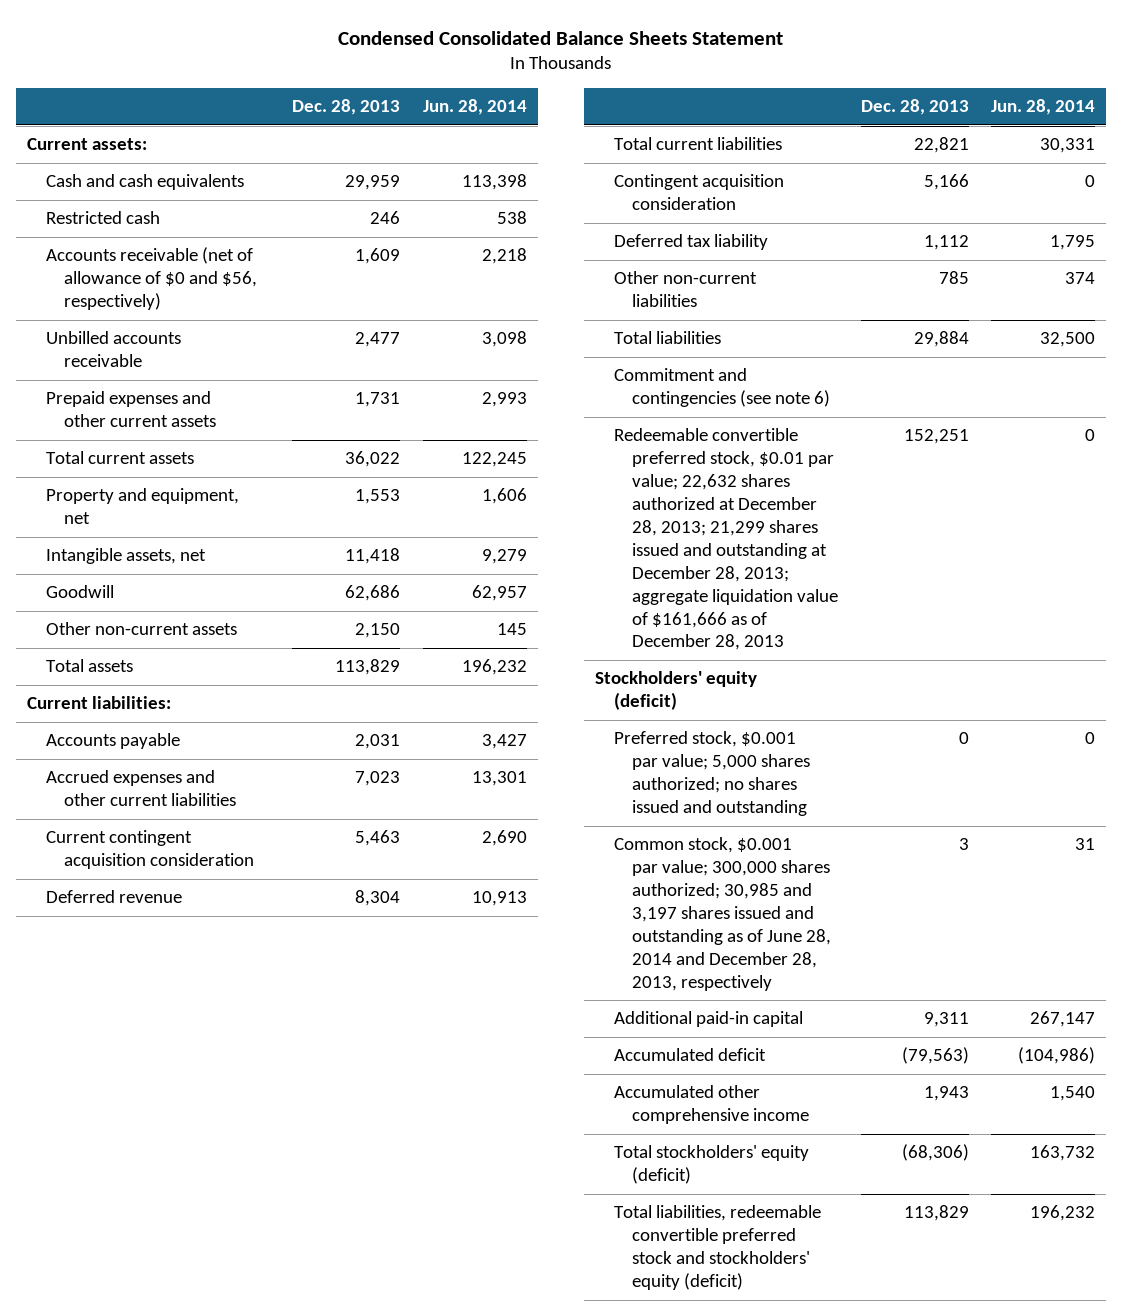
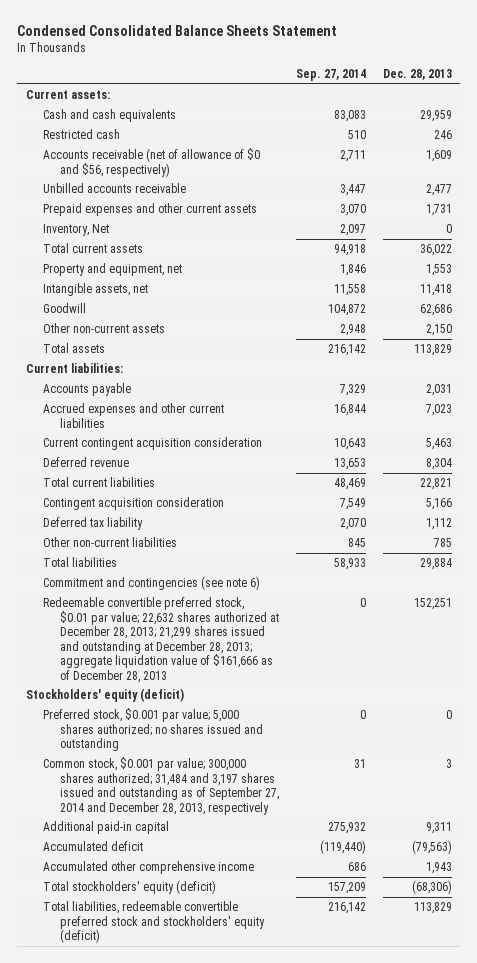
[422,99,527,116] Jun. 28, 2014 -> none
none -> [295,69,366,82] Sep. 27, 2014
none -> [42,224,109,237] Inventory, Net
[613,837,832,991] Common stock, $0.001 par value; 300,000 shares authorized; 30,985 and 3,197 shares issued and outstanding as of June 28, 2014 and December 28, 2013, respectively -> [42,757,280,815] Common stock, $0.001 par value; 300,000 shares authorized; 31,484 and 3,197 shares issued and outstanding as of September 27, 2014 and December 28, 2013, respectively

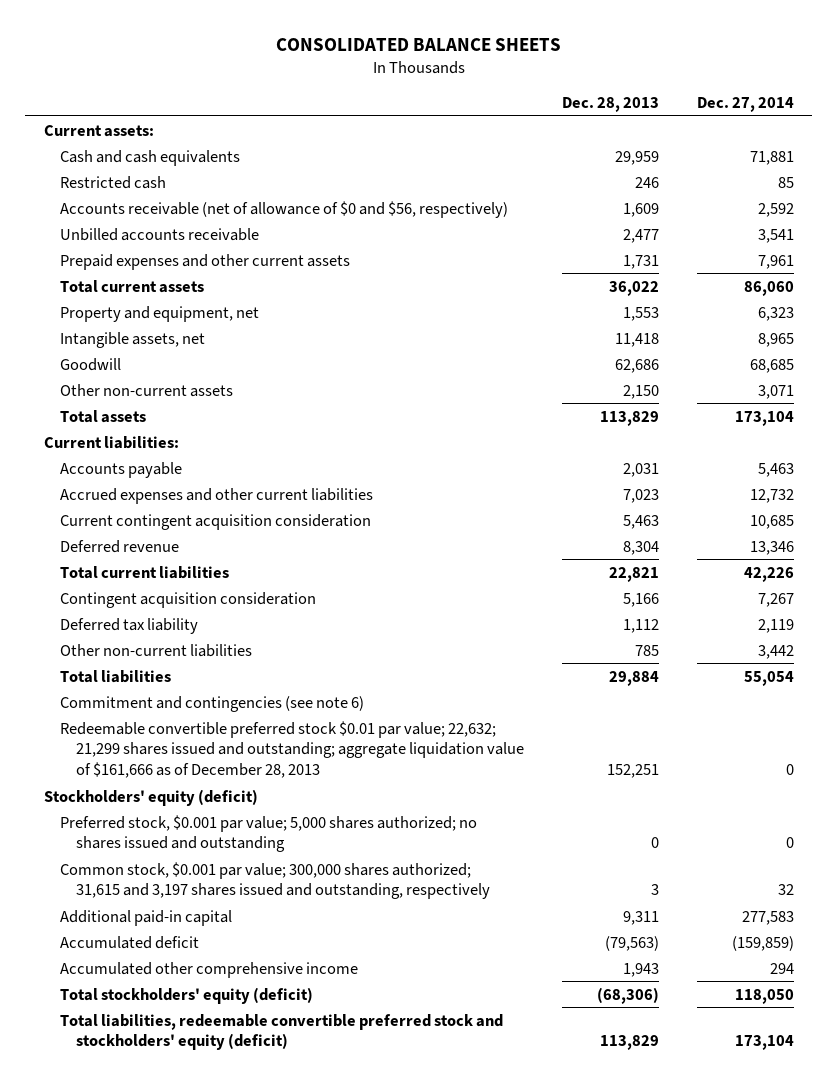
[17,24,338,36] Condensed Consolidated Balance Sheets Statement -> [275,37,561,51] CONSOLIDATED BALANCE SHEETS
[295,69,366,82] Sep. 27, 2014 -> none
none -> [696,96,794,112] Dec. 27, 2014
[42,224,109,237] Inventory, Net -> none
[42,597,280,683] Redeemable convertible preferred stock, $0.01 par value; 22,632 shares authorized at December 28, 2013; 21,299 shares issued and outstanding at December 28, 2013; aggregate liquidation value of $161,666 as of December 28, 2013 -> [60,720,524,778] Redeemable convertible preferred stock $0.01 par value; 22,632; 21,299 shares issued and outstanding; aggregate liquidation value of $161,666 as of December 28, 2013
[42,757,280,815] Common stock, $0.001 par value; 300,000 shares authorized; 31,484 and 3,197 shares issued and outstanding as of September 27, 2014 and December 28, 2013, respectively -> [60,861,490,900] Common stock, $0.001 par value; 300,000 shares authorized; 31,615 and 3,197 shares issued and outstanding, respectively

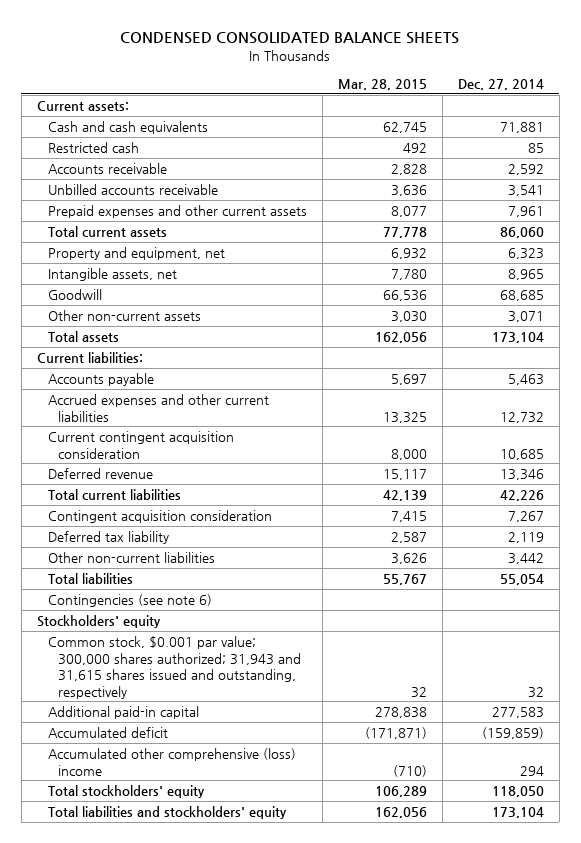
[275,37,561,51] CONSOLIDATED BALANCE SHEETS -> [120,31,460,44] CONDENSED CONSOLIDATED BALANCE SHEETS
[561,96,659,112] Dec. 28, 2013 -> none
none -> [337,78,427,90] Mar. 28, 2015
[60,200,509,218] Accounts receivable (net of allowance of $0 and $56, respectively) -> [47,163,167,175] Accounts receivable
[60,720,524,778] Redeemable convertible preferred stock $0.01 par value; 22,632; 21,299 shares issued and outstanding; aggregate liquidation value of $161,666 as of December 28, 2013 -> none
[60,814,478,853] Preferred stock, $0.001 par value; 5,000 shares authorized; no shares issued and outstanding -> none
[60,695,365,712] Commitment and contingencies (see note 6) -> [47,594,212,608] Contingencies (see note 6)
[44,788,259,806] Stockholders' equity (deficit) -> [36,615,161,629] Stockholders' equity
[60,861,490,900] Common stock, $0.001 par value; 300,000 shares authorized; 31,615 and 3,197 shares issued and outstanding, respectively -> [47,636,302,699] Common stock, $0.001 par value; 300,000 shares authorized; 31,943 and 31,615 shares issued and outstanding, respectively
[60,961,359,978] Accumulated other comprehensive income -> [47,748,296,776] Accumulated other comprehensive (loss) income
[60,986,314,1004] Total stockholders' equity (deficit) -> [47,785,205,799] Total stockholders' equity
[60,1013,504,1051] Total liabilities, redeemable convertible preferred stock and stockholders' equity (deficit) -> [47,806,287,820] Total liabilities and stockholders' equity

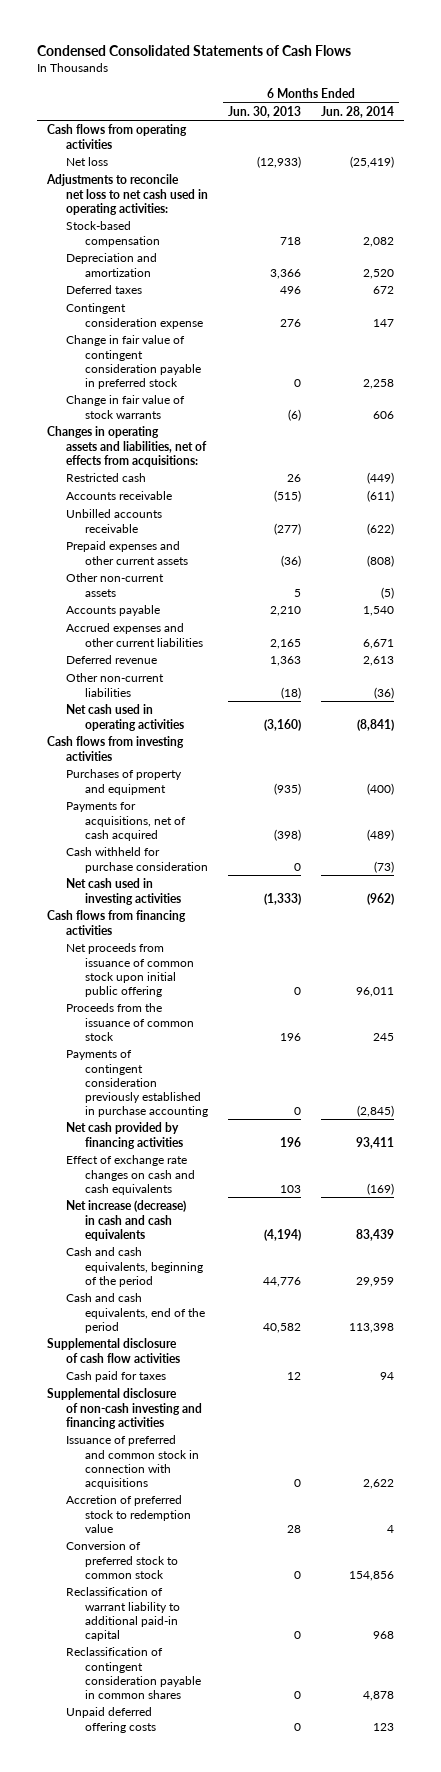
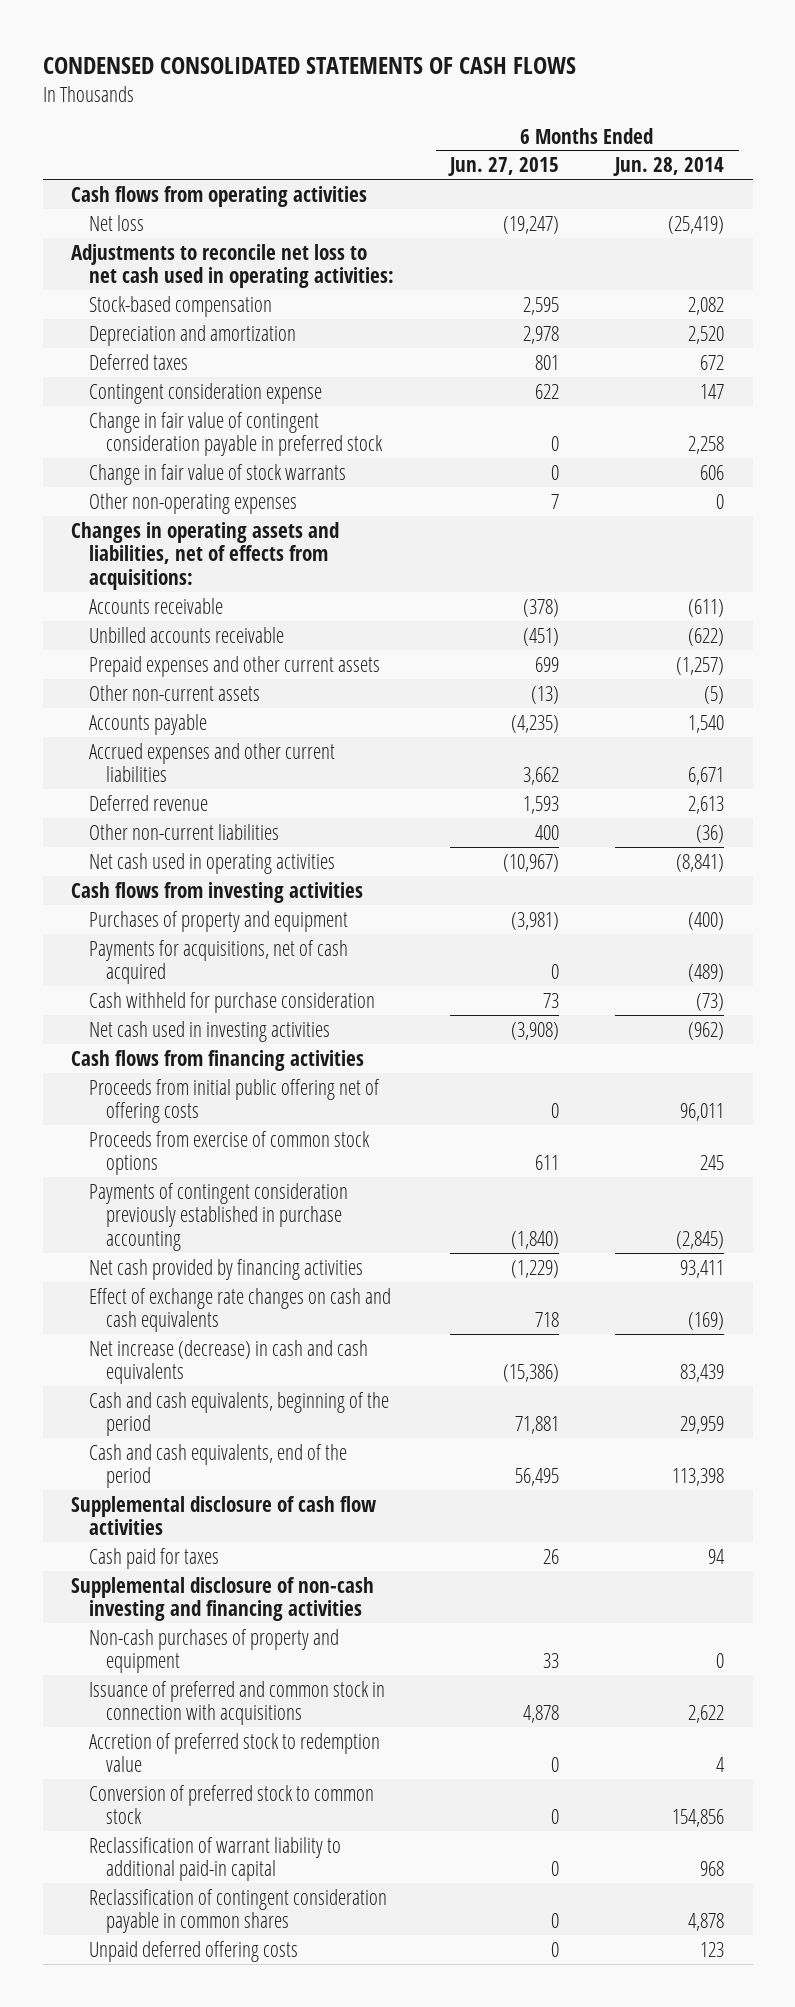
[36,44,351,56] Condensed Consolidated Statements of Cash Flows -> [42,57,576,75] CONDENSED CONSOLIDATED STATEMENTS OF CASH FLOWS
[228,105,302,118] Jun. 30, 2013 -> none
none -> [448,157,560,177] Jun. 27, 2015
none -> [88,492,297,514] Other non-operating expenses
[65,473,146,483] Restricted cash -> none
[367,554,395,567] (808) -> [676,656,725,675] (1,257)
[65,943,195,997] Net proceeds from issuance of common stock upon initial public offering -> [88,1078,380,1124] Proceeds from initial public offering net of offering costs
[65,1003,195,1041] Proceeds from the issuance of common stock -> [88,1130,370,1176] Proceeds from exercise of common stock options
none -> [88,1628,339,1674] Non-cash purchases of property and equipment

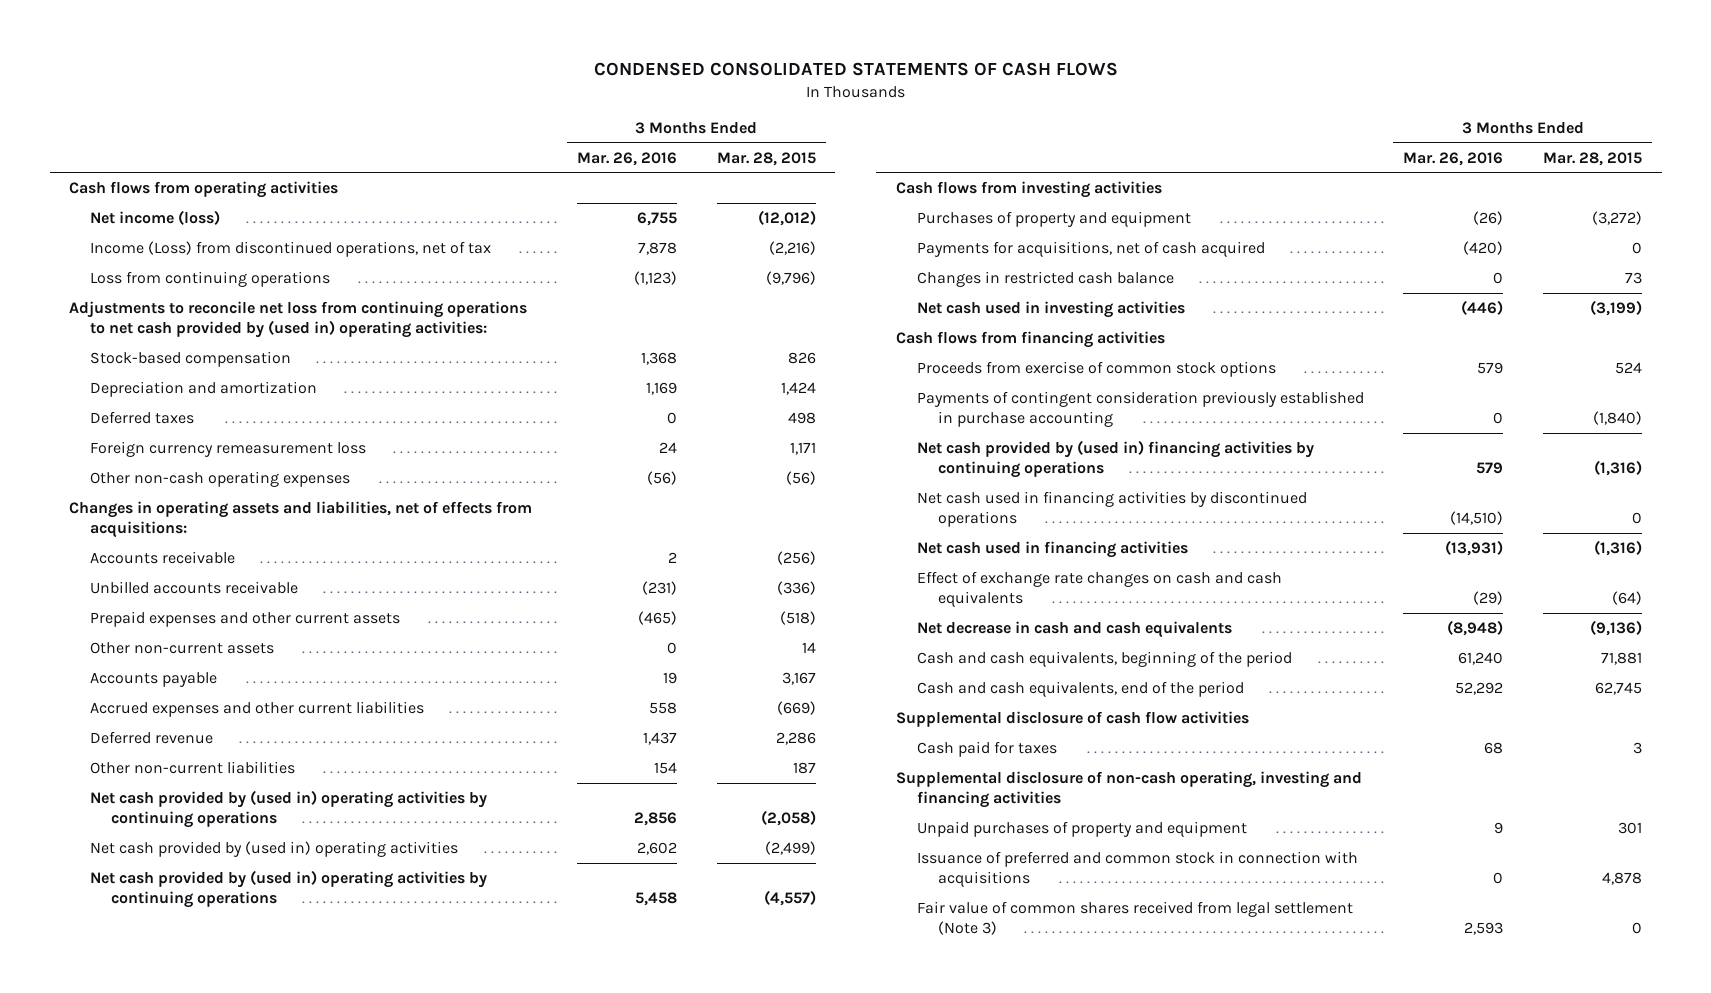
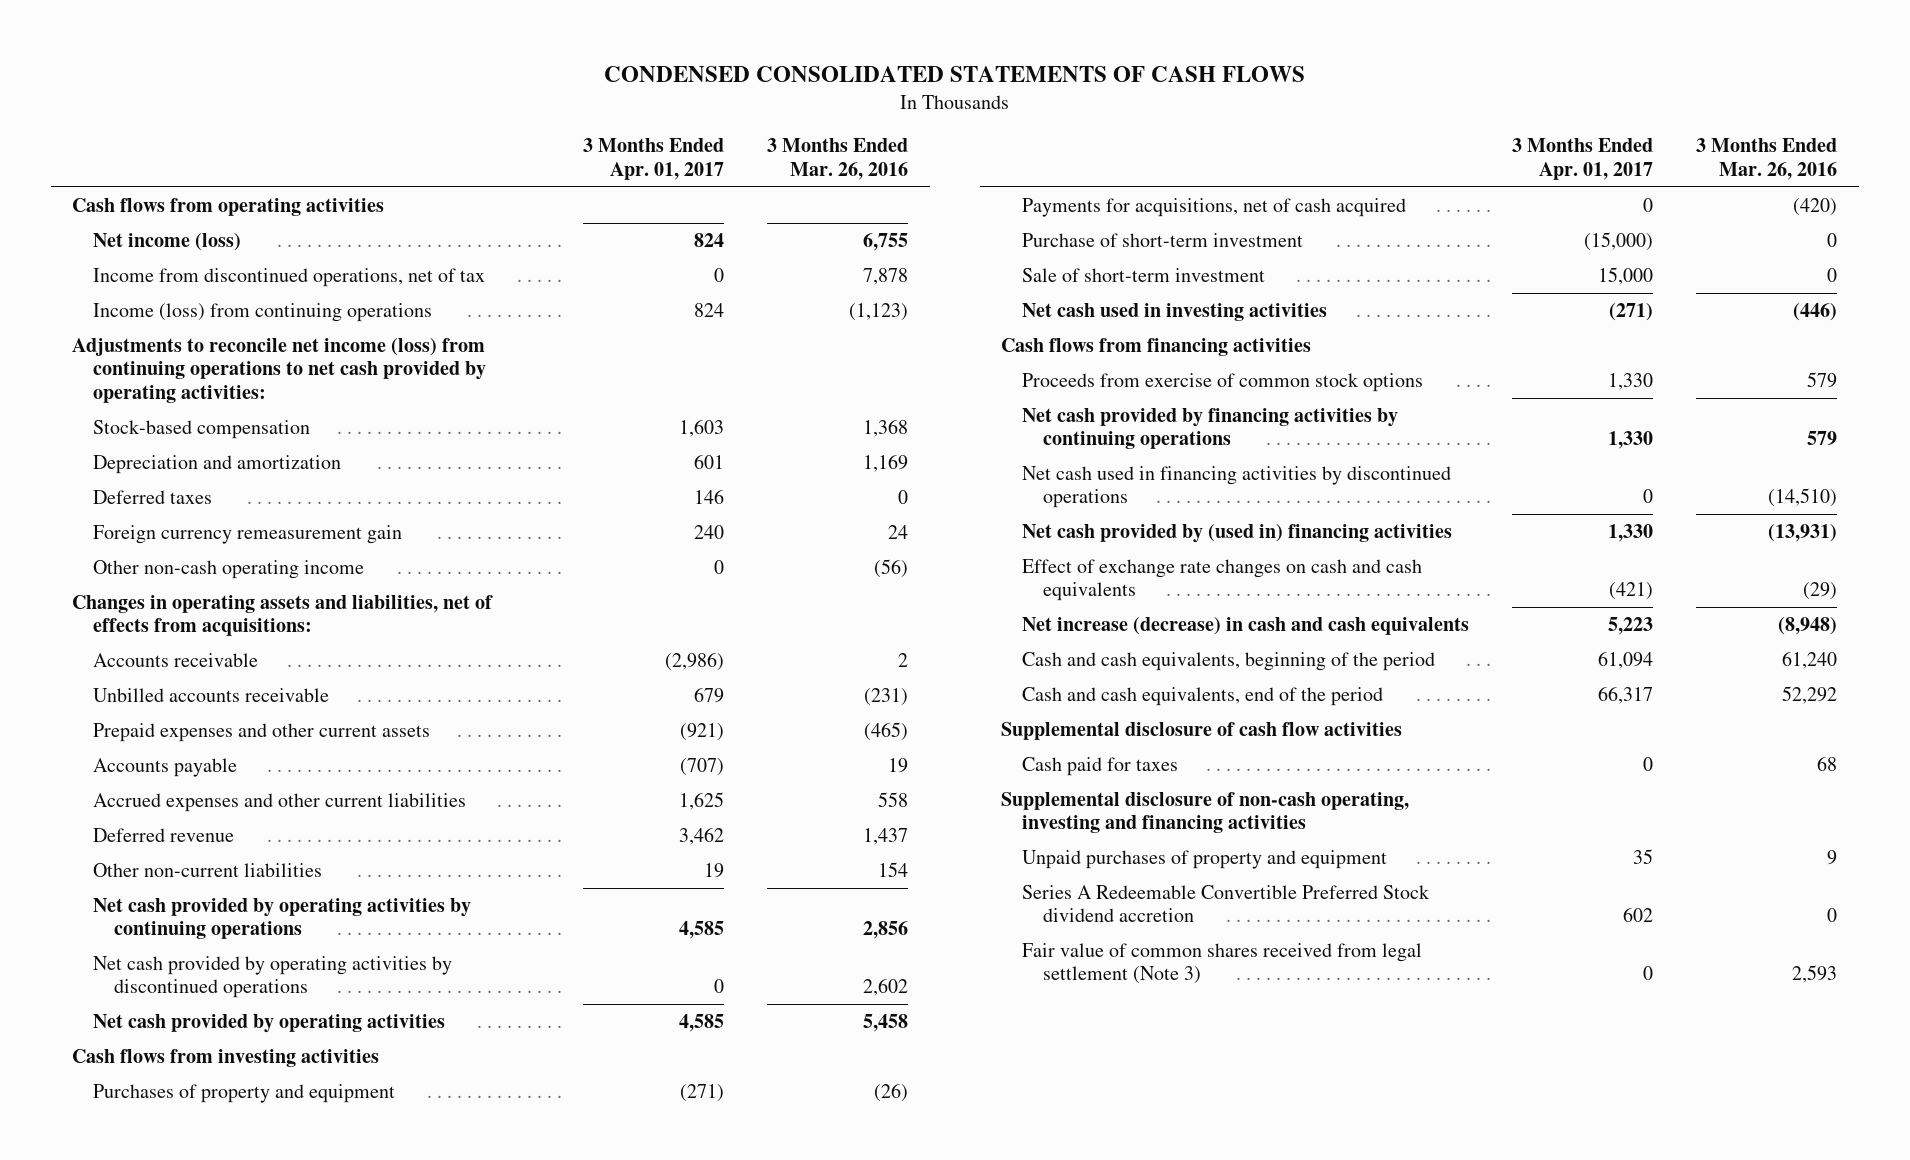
[716,151,816,166] Mar. 28, 2015 -> none
none -> [583,138,725,180] 3 Months Ended Apr. 01, 2017
[90,240,492,257] Income (Loss) from discontinued operations, net of tax -> [92,267,485,287] Income from discontinued operations, net of tax
[90,270,331,287] Loss from continuing operations -> [92,302,432,322] Income (loss) from continuing operations
[69,300,528,339] Adjustments to reconcile net loss from continuing operations to net cash provided by (used in) operating activities: -> [72,337,486,403] Adjustments to reconcile net income (loss) from continuing operations to net cash provided by operating activities:
[90,440,367,457] Foreign currency remeasurement loss -> [92,524,402,544] Foreign currency remeasurement gain
[90,470,351,487] Other non-cash operating expenses -> [92,559,364,579] Other non-cash operating income
[90,641,275,654] Other non-current assets -> none
[90,789,488,829] Net cash provided by (used in) operating activities by continuing operations -> [92,897,471,940] Net cash provided by operating activities by continuing operations
[90,840,459,857] Net cash provided by (used in) operating activities -> [92,955,452,999] Net cash provided by operating activities by discontinued operations
[90,869,488,909] Net cash provided by (used in) operating activities by continuing operations -> [92,1013,445,1033] Net cash provided by operating activities
[916,270,1174,287] Changes in restricted cash balance -> none
none -> [1022,232,1304,247] Purchase of short-term investment
none -> [1022,267,1266,282] Sale of short-term investment
[916,390,1364,428] Payments of contingent consideration previously established in purchase accounting -> none
[916,439,1314,479] Net cash provided by (used in) financing activities by continuing operations -> [1022,407,1399,450] Net cash provided by financing activities by continuing operations
[916,540,1188,558] Net cash used in financing activities -> [1022,523,1453,543] Net cash provided by (used in) financing activities
[916,620,1232,638] Net decrease in cash and cash equivalents -> [1022,616,1470,635] Net increase (decrease) in cash and cash equivalents
[916,850,1358,888] Issuance of preferred and common stock in connection with acquisitions -> none
none -> [1022,884,1431,923] Series A Redeemable Convertible Preferred Stock dividend accretion

